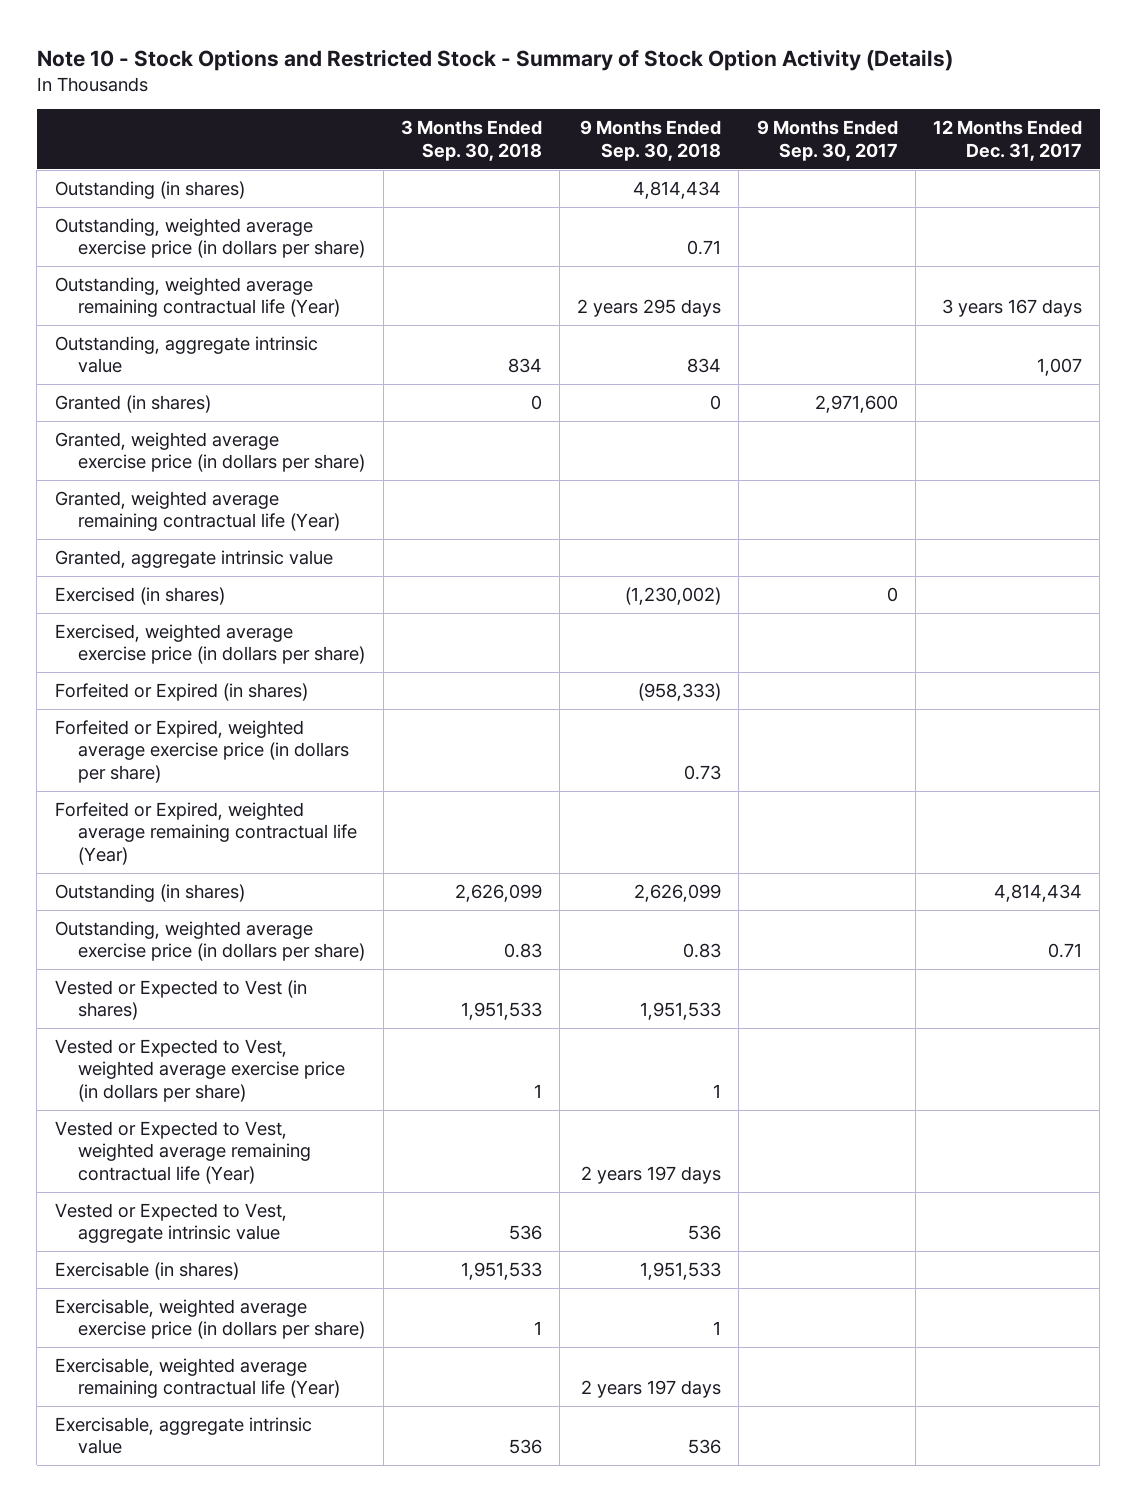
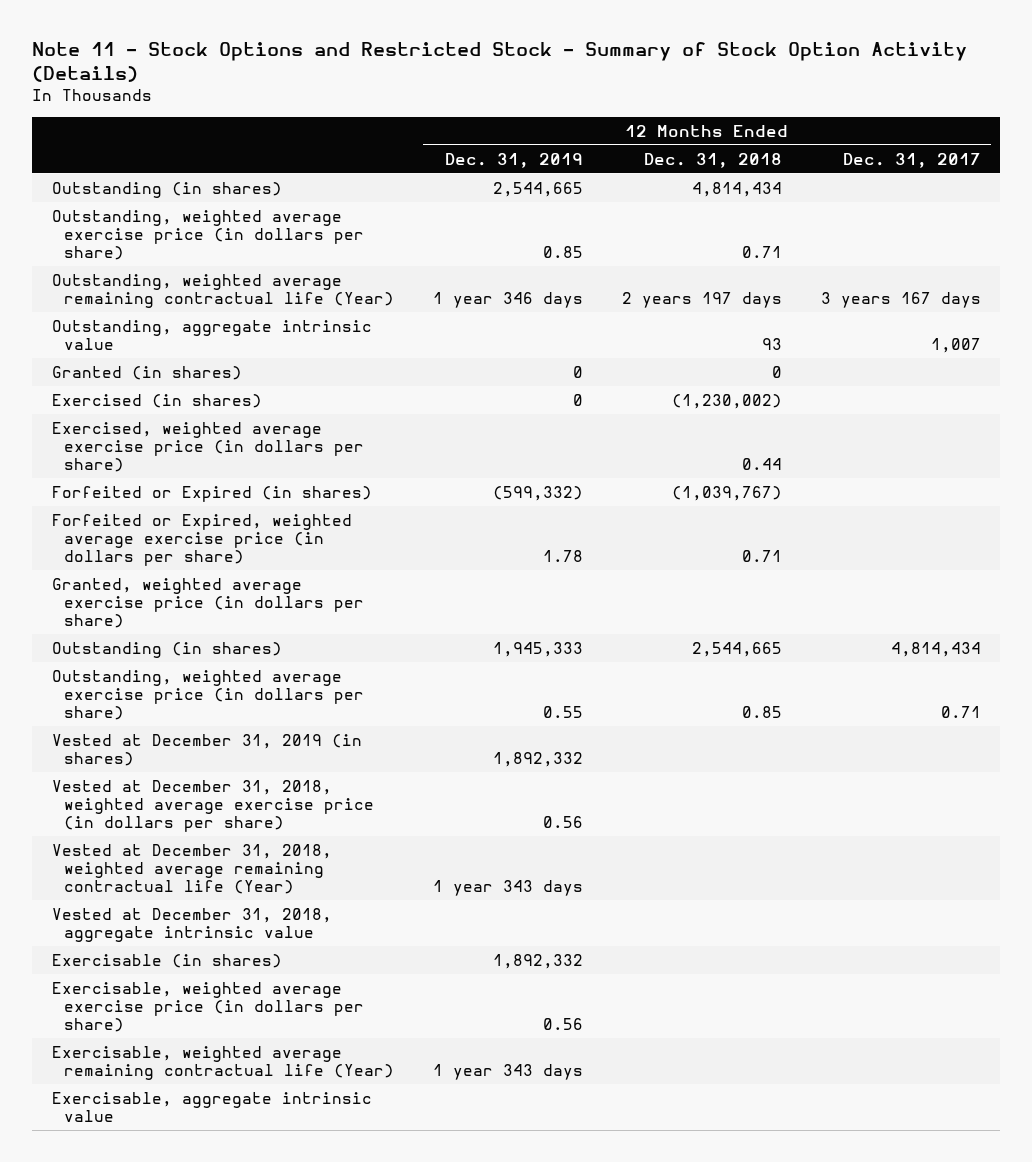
[36,48,953,71] Note 10 - Stock Options and Restricted Stock - Summary of Stock Option Activity (Details) -> [32,42,968,83] Note 11 - Stock Options and Restricted Stock - Summary of Stock Option Activity (Details)
[400,120,542,161] 3 Months Ended Sep. 30, 2018 -> none
[580,120,722,161] 9 Months Ended Sep. 30, 2018 -> none
[756,120,898,161] 9 Months Ended Sep. 30, 2017 -> none
none -> [445,152,584,168] Dec. 31, 2019
none -> [643,152,782,168] Dec. 31, 2018
[54,490,341,532] Granted, weighted average remaining contractual life (Year) -> none
[54,549,333,568] Granted, aggregate intrinsic value -> none
[54,801,358,865] Forfeited or Expired, weighted average remaining contractual life (Year) -> none
[54,431,366,473] Granted, weighted average exercise price (in dollars per share) -> [51,577,365,629] Granted, weighted average exercise price (in dollars per share)
[54,979,307,1021] Vested or Expected to Vest (in shares) -> [51,733,362,766] Vested at December 31, 2019 (in shares)
[54,1038,346,1102] Vested or Expected to Vest, weighted average exercise price (in dollars per share) -> [51,779,375,833] Vested at December 31, 2018, weighted average exercise price (in dollars per share)
[54,1120,312,1184] Vested or Expected to Vest, weighted average remaining contractual life (Year) -> [51,843,332,895] Vested at December 31, 2018, weighted average remaining contractual life (Year)
[54,1202,287,1244] Vested or Expected to Vest, aggregate intrinsic value -> [51,907,332,942] Vested at December 31, 2018, aggregate intrinsic value

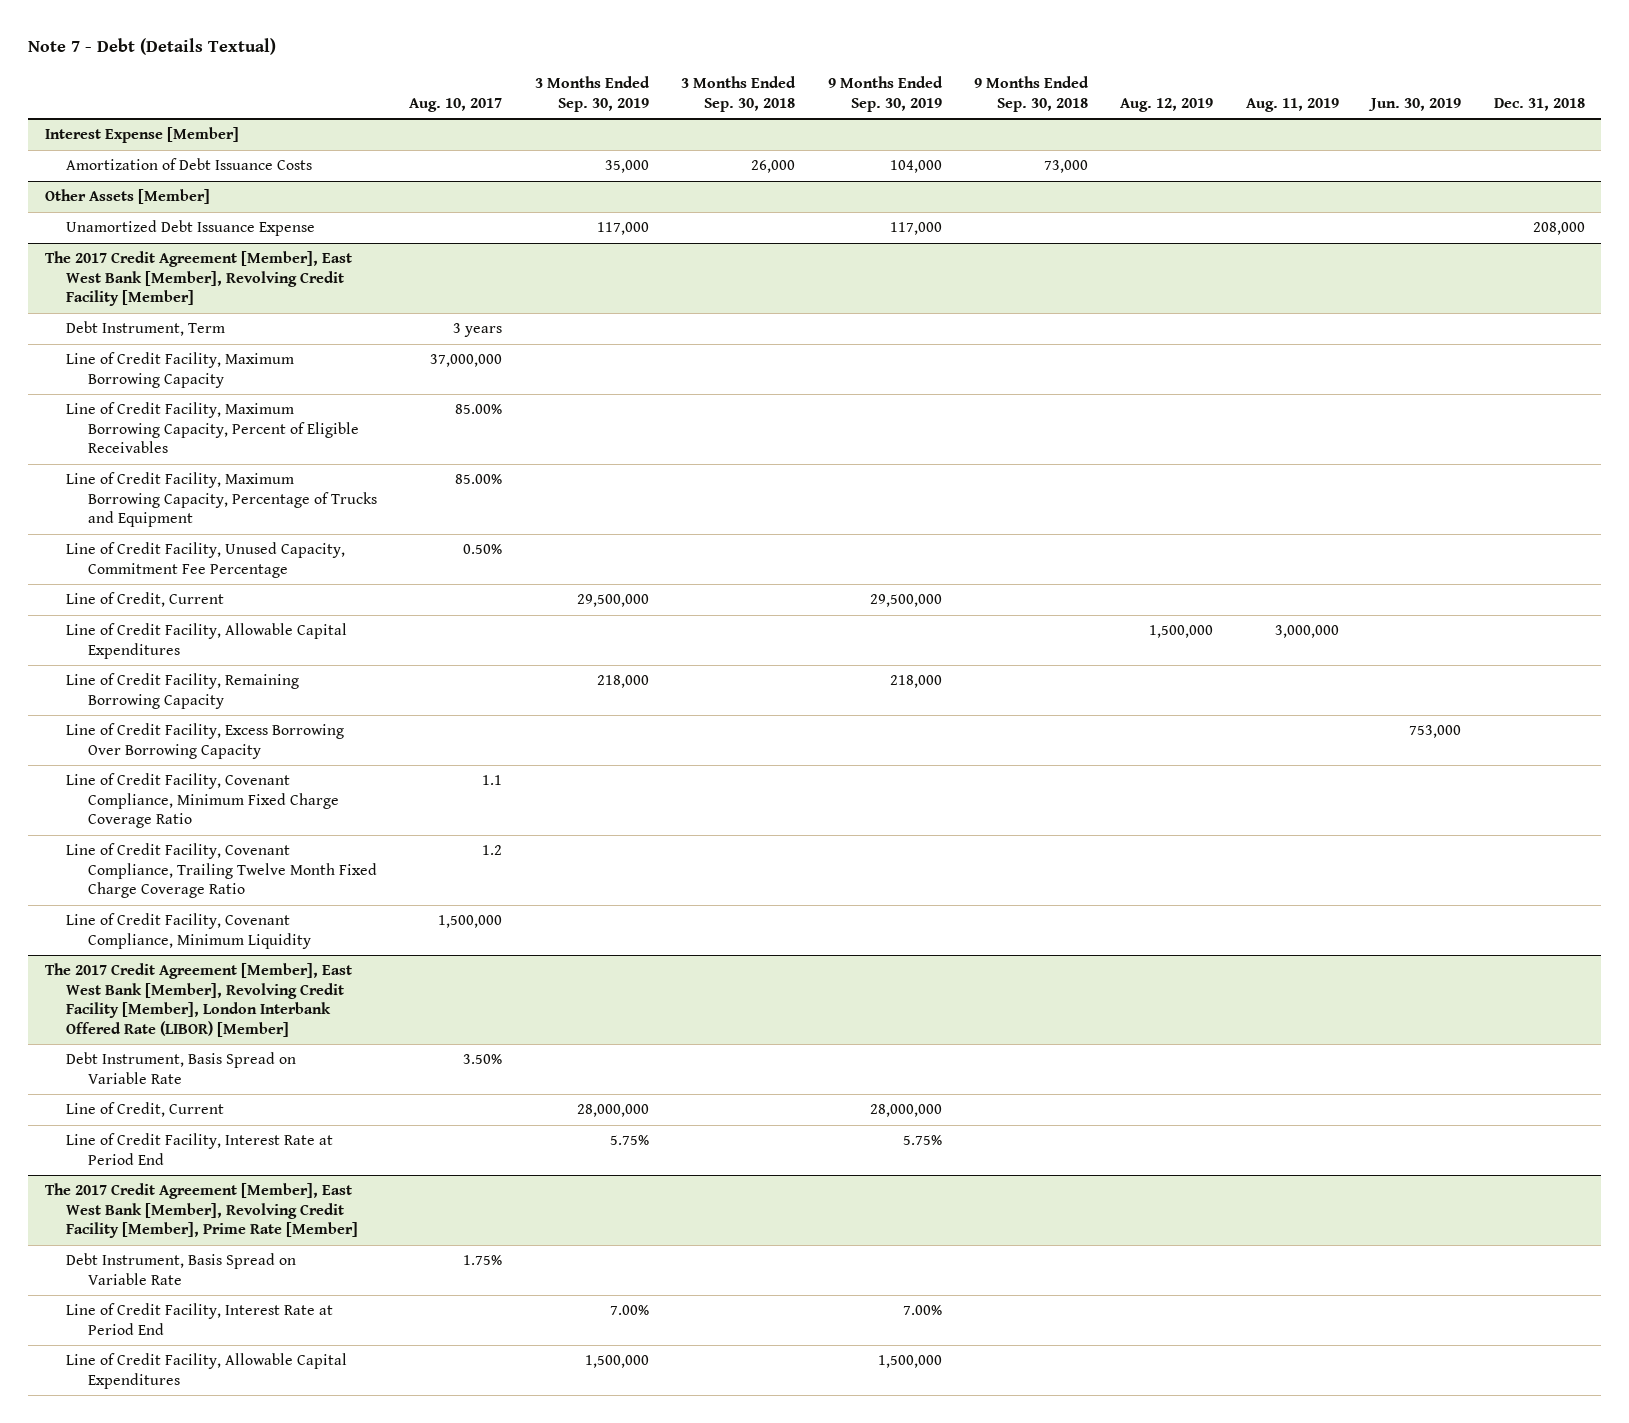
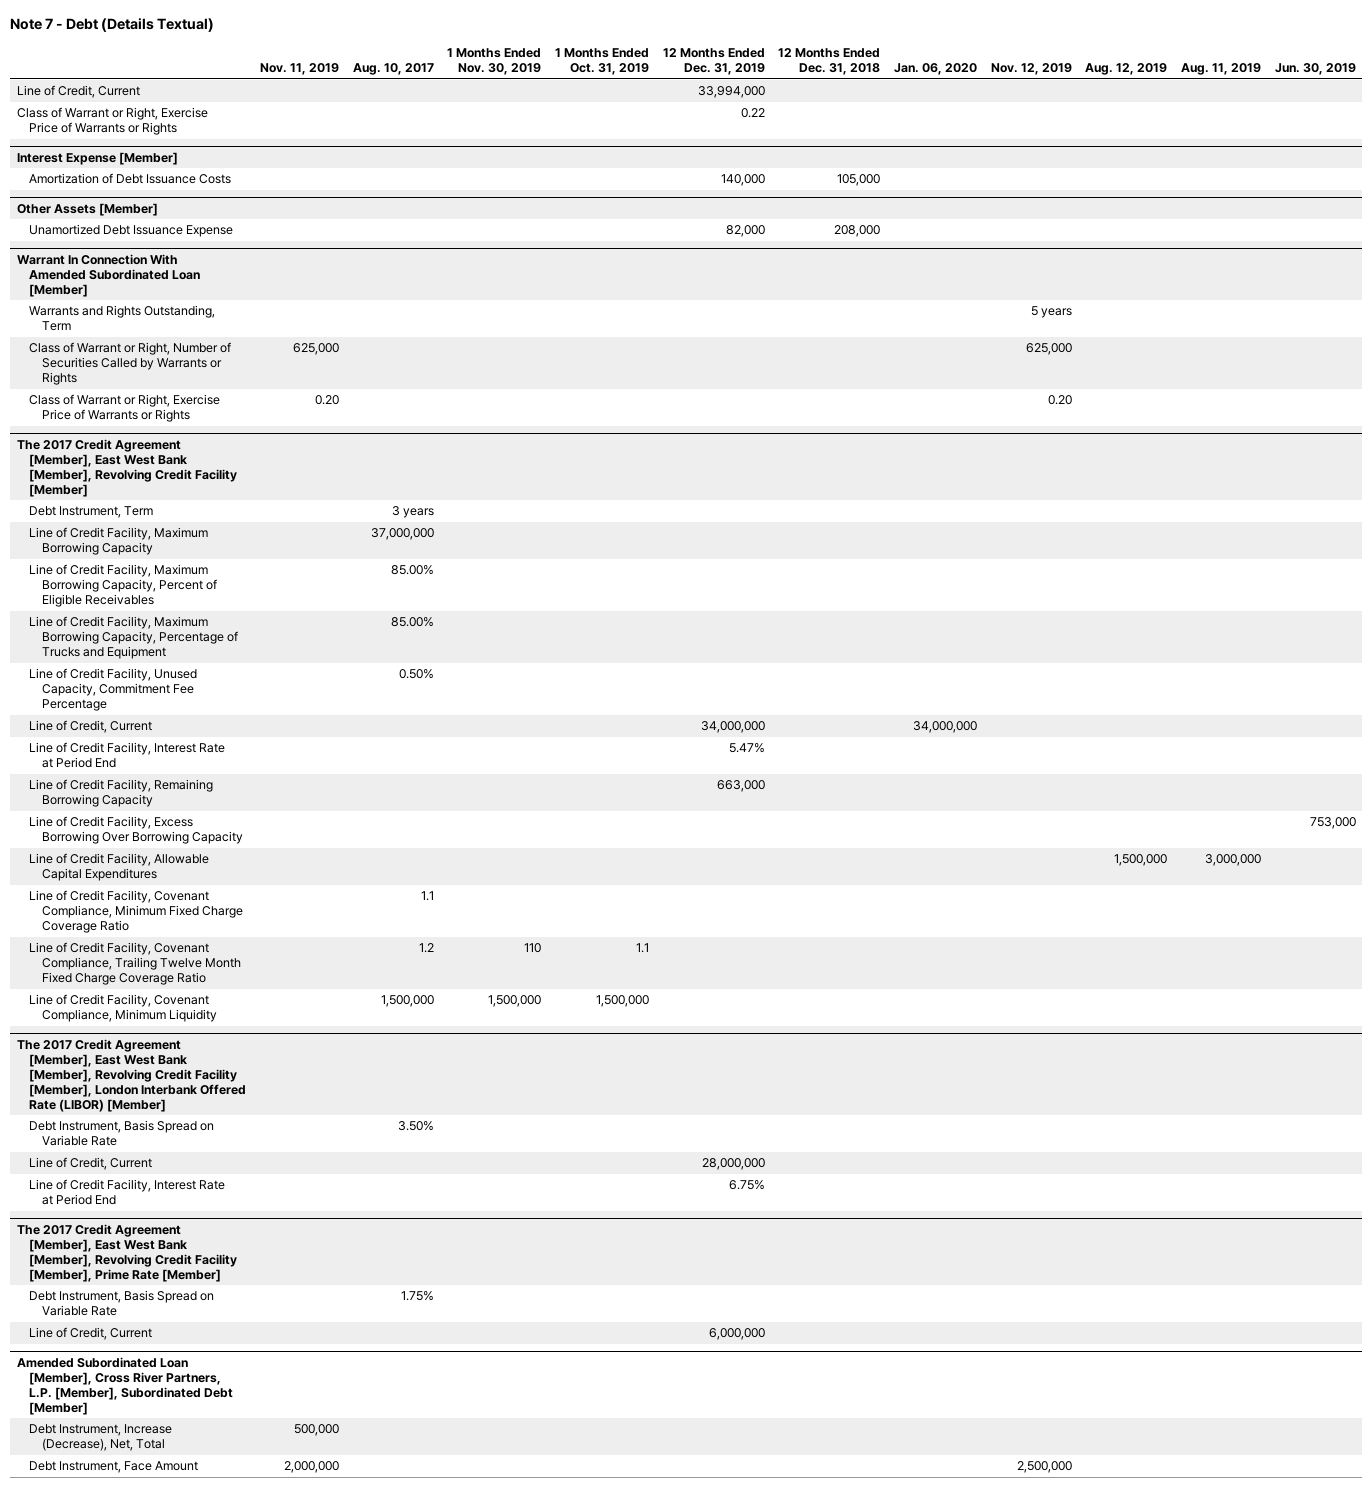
[534,76,650,112] 3 Months Ended Sep. 30, 2019 -> none
[681,76,797,112] 3 Months Ended Sep. 30, 2018 -> none
[827,76,943,112] 9 Months Ended Sep. 30, 2019 -> none
[973,76,1089,112] 9 Months Ended Sep. 30, 2018 -> none
[1493,97,1585,111] Dec. 31, 2018 -> none
none -> [260,63,340,76] Nov. 11, 2019
none -> [447,48,542,76] 1 Months Ended Nov. 30, 2019
none -> [554,48,649,76] 1 Months Ended Oct. 31, 2019
none -> [662,48,765,76] 12 Months Ended Dec. 31, 2019
none -> [778,48,881,76] 12 Months Ended Dec. 31, 2018
none -> [893,63,977,76] Jan. 06, 2020
none -> [990,63,1072,76] Nov. 12, 2019
none -> [16,85,140,99] Line of Credit, Current
none -> [16,107,208,136] Class of Warrant or Right, Exercise Price of Warrants or Rights
none -> [16,253,201,297] Warrant In Connection With Amended Subordinated Loan [Member]
none -> [29,305,216,332] Warrants and Rights Outstanding, Term
none -> [29,342,232,386] Class of Warrant or Right, Number of Securities Called by Warrants or Rights
none -> [29,394,221,423] Class of Warrant or Right, Exercise Price of Warrants or Rights
none -> [29,742,226,769] Line of Credit Facility, Interest Rate at Period End
[66,623,348,659] Line of Credit Facility, Allowable Capital Expenditures -> [29,853,210,882] Line of Credit Facility, Allowable Capital Expenditures
[66,1303,334,1335] Line of Credit Facility, Interest Rate at Period End -> none
[66,1353,348,1389] Line of Credit Facility, Allowable Capital Expenditures -> none
none -> [29,1327,153,1341] Line of Credit, Current
none -> [16,1356,234,1415] Amended Subordinated Loan [Member], Cross River Partners, L.P. [Member], Subordinated Debt [Member]
none -> [29,1424,173,1452] Debt Instrument, Increase (Decrease), Net, Total
none -> [29,1461,199,1474] Debt Instrument, Face Amount

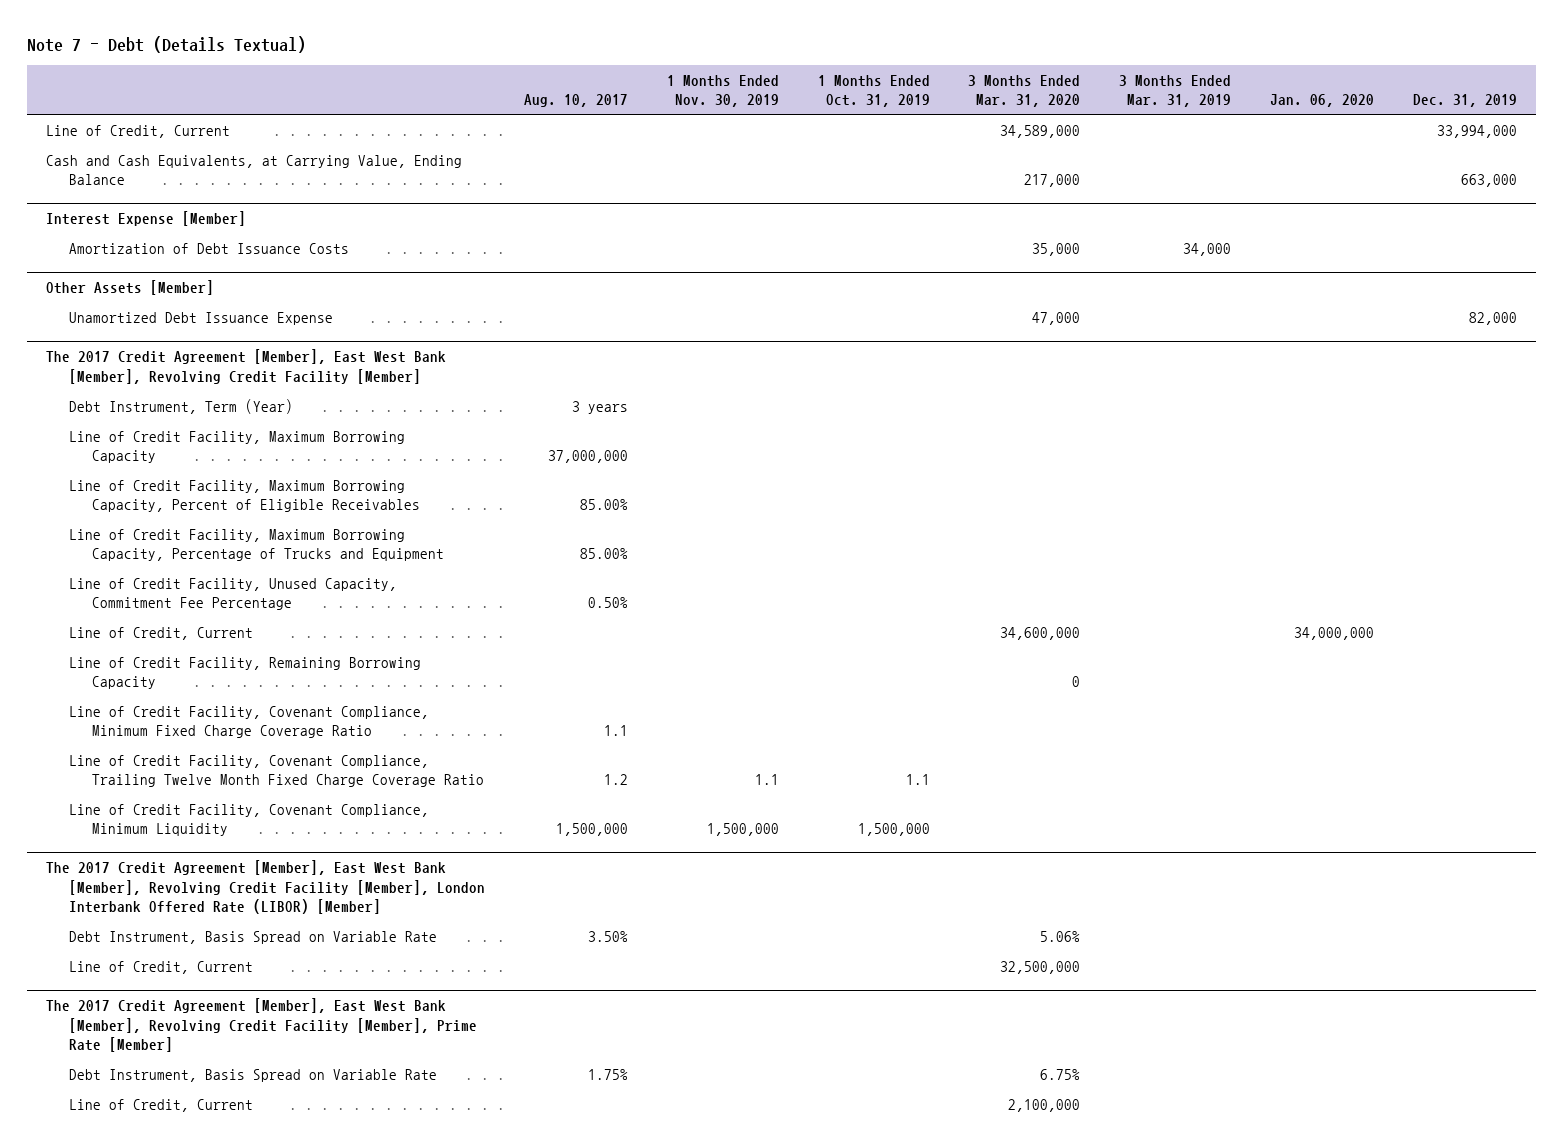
[260,63,340,76] Nov. 11, 2019 -> none
[662,48,765,76] 12 Months Ended Dec. 31, 2019 -> none
[778,48,881,76] 12 Months Ended Dec. 31, 2018 -> none
[990,63,1072,76] Nov. 12, 2019 -> none
[1085,63,1168,76] Aug. 12, 2019 -> none
[1180,63,1261,76] Aug. 11, 2019 -> none
[1274,63,1356,76] Jun. 30, 2019 -> none
none -> [968,75,1081,108] 3 Months Ended Mar. 31, 2020
none -> [1119,75,1232,108] 3 Months Ended Mar. 31, 2019
none -> [1412,94,1517,108] Dec. 31, 2019
[16,107,208,136] Class of Warrant or Right, Exercise Price of Warrants or Rights -> none
none -> [46,154,463,185] Cash and Cash Equivalents, at Carrying Value, Ending Balance
[16,253,201,297] Warrant In Connection With Amended Subordinated Loan [Member] -> none
[29,305,216,332] Warrants and Rights Outstanding, Term -> none
[29,342,232,386] Class of Warrant or Right, Number of Securities Called by Warrants or Rights -> none
[29,394,221,423] Class of Warrant or Right, Exercise Price of Warrants or Rights -> none
[29,506,154,519] Debt Instrument, Term -> [69,398,294,414] Debt Instrument, Term (Year)
[29,742,226,769] Line of Credit Facility, Interest Rate at Period End -> none
[29,816,243,845] Line of Credit Facility, Excess Borrowing Over Borrowing Capacity -> none
[29,853,210,882] Line of Credit Facility, Allowable Capital Expenditures -> none
[524,943,542,954] 110 -> [754,773,779,785] 1.1
[29,1179,226,1206] Line of Credit Facility, Interest Rate at Period End -> none
[16,1356,234,1415] Amended Subordinated Loan [Member], Cross River Partners, L.P. [Member], Subordinated Debt [Member] -> none
[29,1424,173,1452] Debt Instrument, Increase (Decrease), Net, Total -> none
[29,1461,199,1474] Debt Instrument, Face Amount -> none

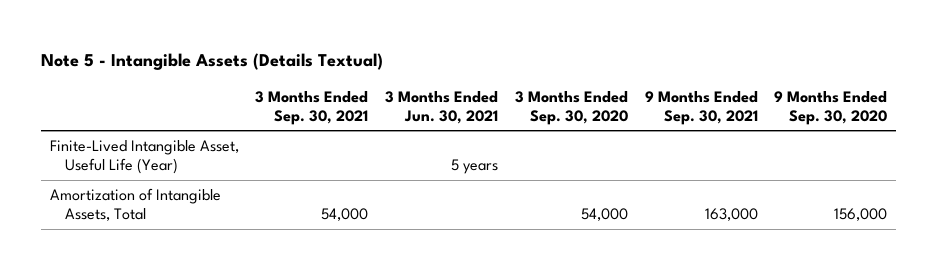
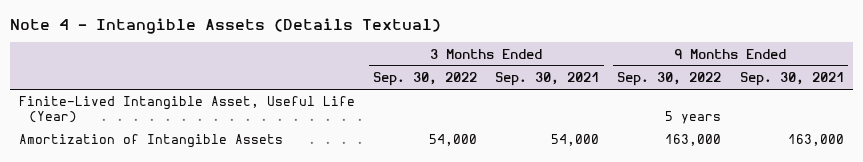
[41,52,384,70] Note 5 - Intangible Assets (Details Textual) -> [10,17,442,34] Note 4 - Intangible Assets (Details Textual)
[385,90,499,124] 3 Months Ended Jun. 30, 2021 -> none
[514,90,628,125] 3 Months Ended Sep. 30, 2020 -> none
[774,90,888,125] 9 Months Ended Sep. 30, 2020 -> none
none -> [373,72,478,87] Sep. 30, 2022
none -> [617,72,722,87] Sep. 30, 2022
[49,188,221,222] Amortization of Intangible Assets, Total -> [19,134,284,149] Amortization of Intangible Assets

